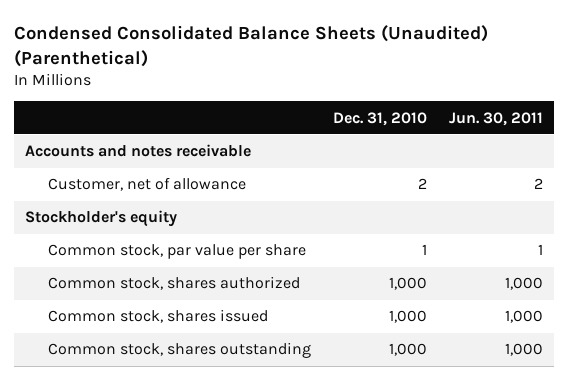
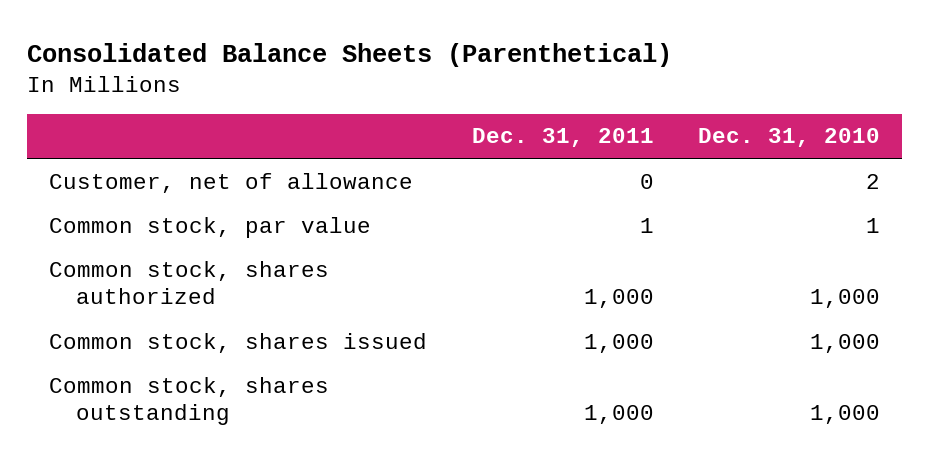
[13,24,488,67] Condensed Consolidated Balance Sheets (Unaudited) (Parenthetical) -> [26,42,672,67] Consolidated Balance Sheets (Parenthetical)
[449,111,544,126] Jun. 30, 2011 -> none
none -> [471,128,654,148] Dec. 31, 2011
[24,144,251,158] Accounts and notes receivable -> none
[24,210,177,228] Stockholder's equity -> none
[47,244,306,260] Common stock, par value per share -> [49,216,372,238] Common stock, par value

